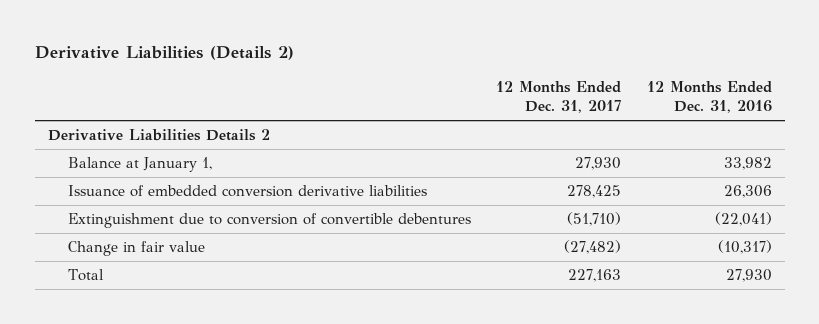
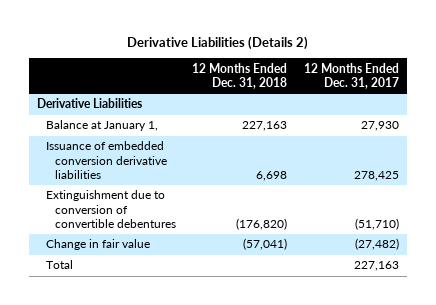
[646,81,772,114] 12 Months Ended Dec. 31, 2016 -> none
none -> [192,62,288,90] 12 Months Ended Dec. 31, 2018
[47,129,270,142] Derivative Liabilities Details 2 -> [37,98,143,109] Derivative Liabilities

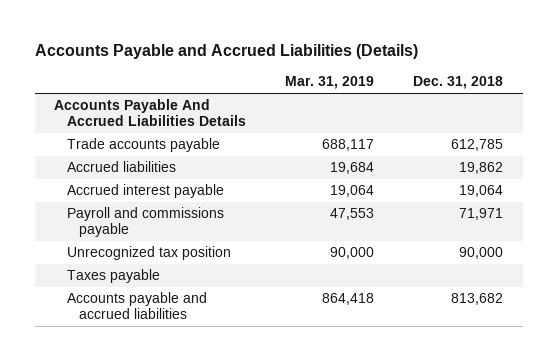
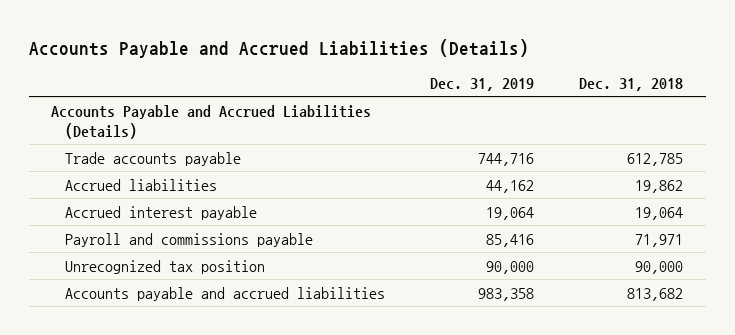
[284,76,374,90] Mar. 31, 2019 -> none
none -> [430,78,535,92] Dec. 31, 2019
[54,99,246,127] Accounts Payable And Accrued Liabilities Details -> [51,104,372,139] Accounts Payable and Accrued Liabilities (Details)
[66,269,160,284] Taxes payable -> none

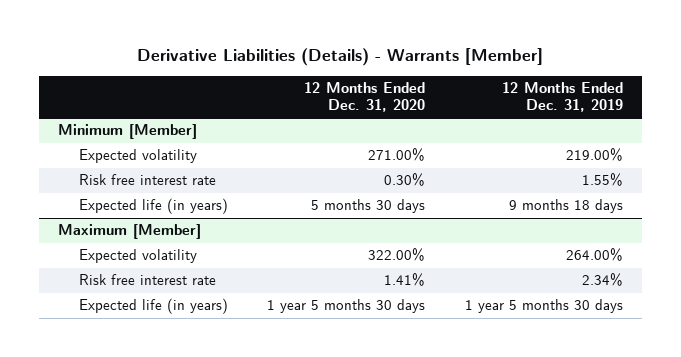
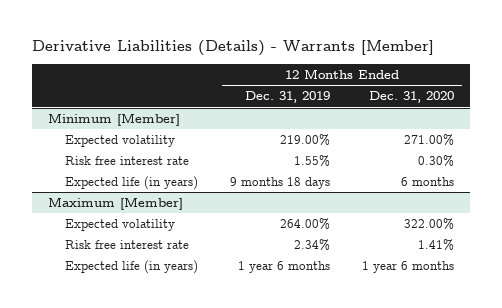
[311,199,426,214] 5 months 30 days -> [401,177,455,187] 6 months
[267,299,426,314] 1 year 5 months 30 days -> [362,261,455,274] 1 year 6 months
[464,299,623,314] 1 year 5 months 30 days -> [238,261,331,274] 1 year 6 months

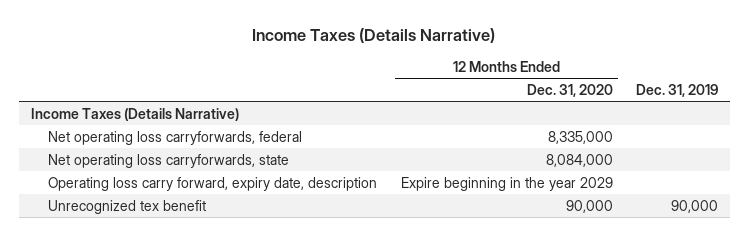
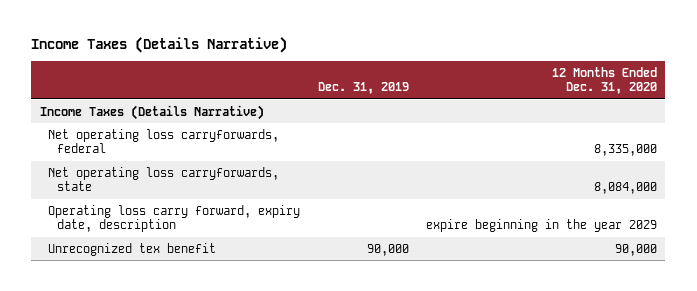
[400,176,613,191] Expire beginning in the year 2029 -> [425,219,657,233] expire beginning in the year 2029

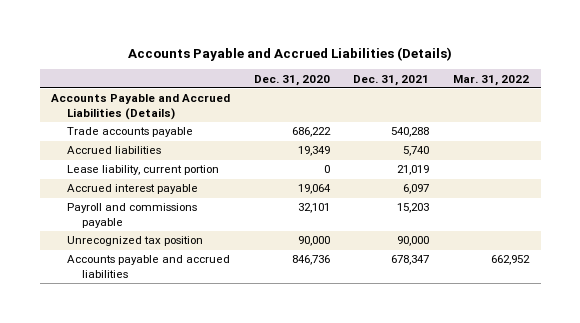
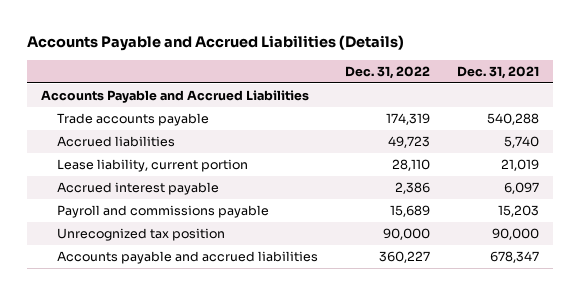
[253,74,330,86] Dec. 31, 2020 -> none
[452,74,529,86] Mar. 31, 2022 -> none
none -> [345,65,431,79] Dec. 31, 2022
[51,94,231,121] Accounts Payable and Accrued Liabilities (Details) -> [40,90,309,104] Accounts Payable and Accrued Liabilities

